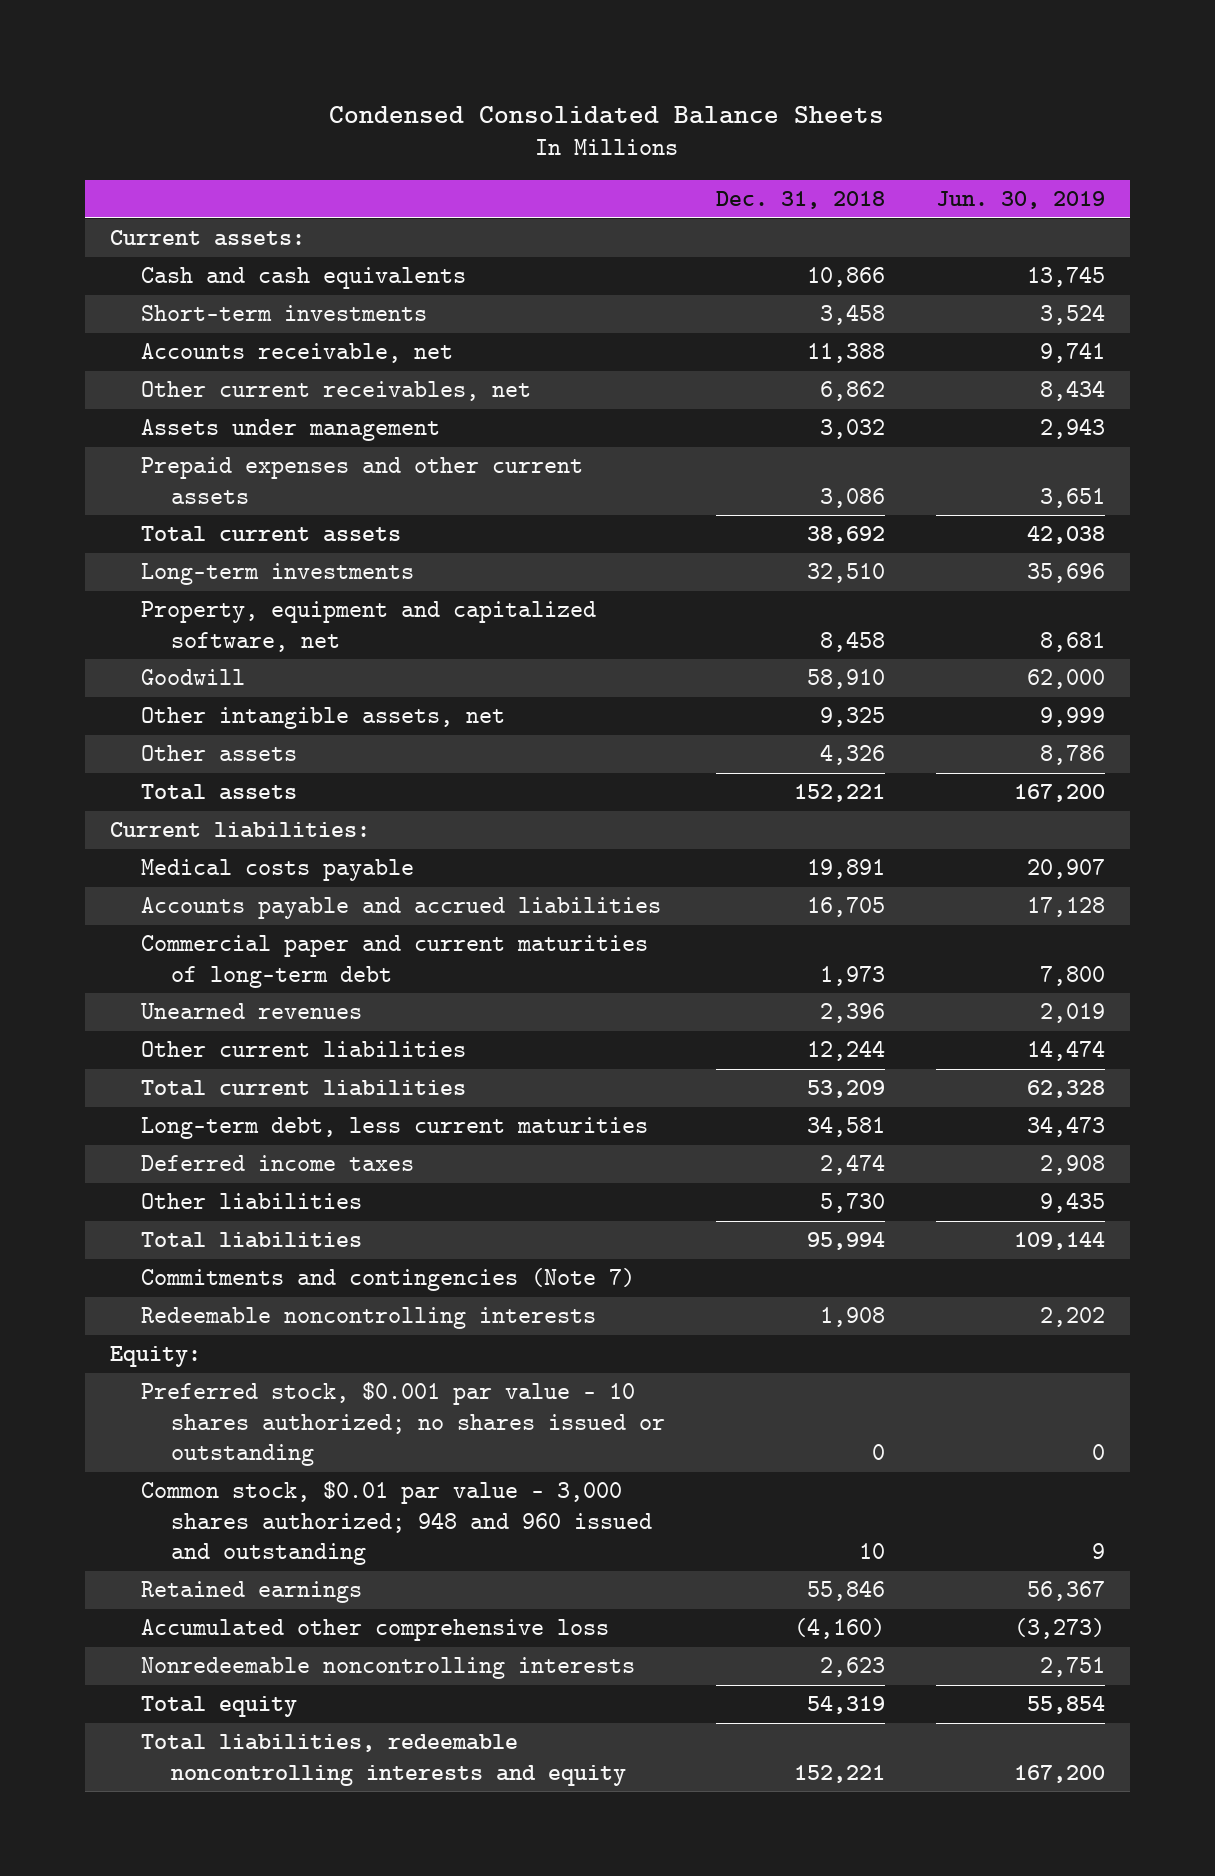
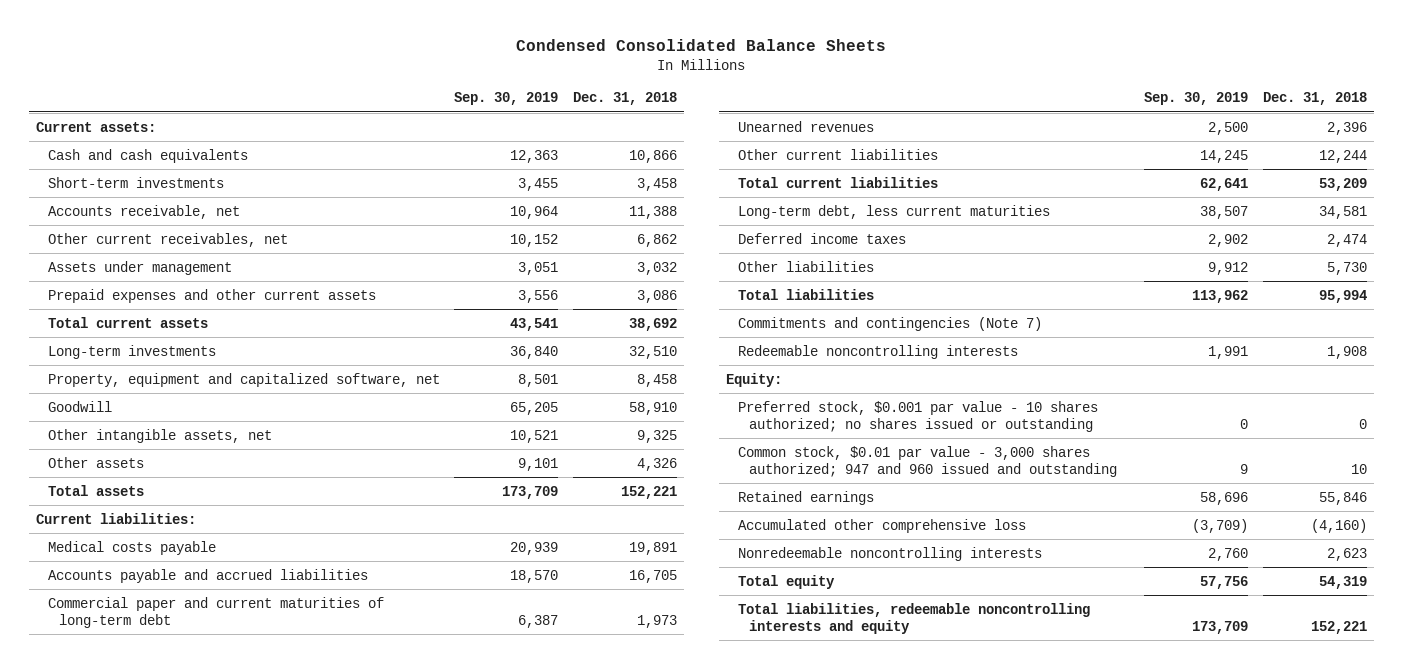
[935,191,1105,210] Jun. 30, 2019 -> none
none -> [454,92,559,106] Sep. 30, 2019
[140,1481,653,1566] Common stock, $0.01 par value - 3,000 shares authorized; 948 and 960 issued and outstanding -> [737,445,1118,477] Common stock, $0.01 par value - 3,000 shares authorized; 947 and 960 issued and outstanding

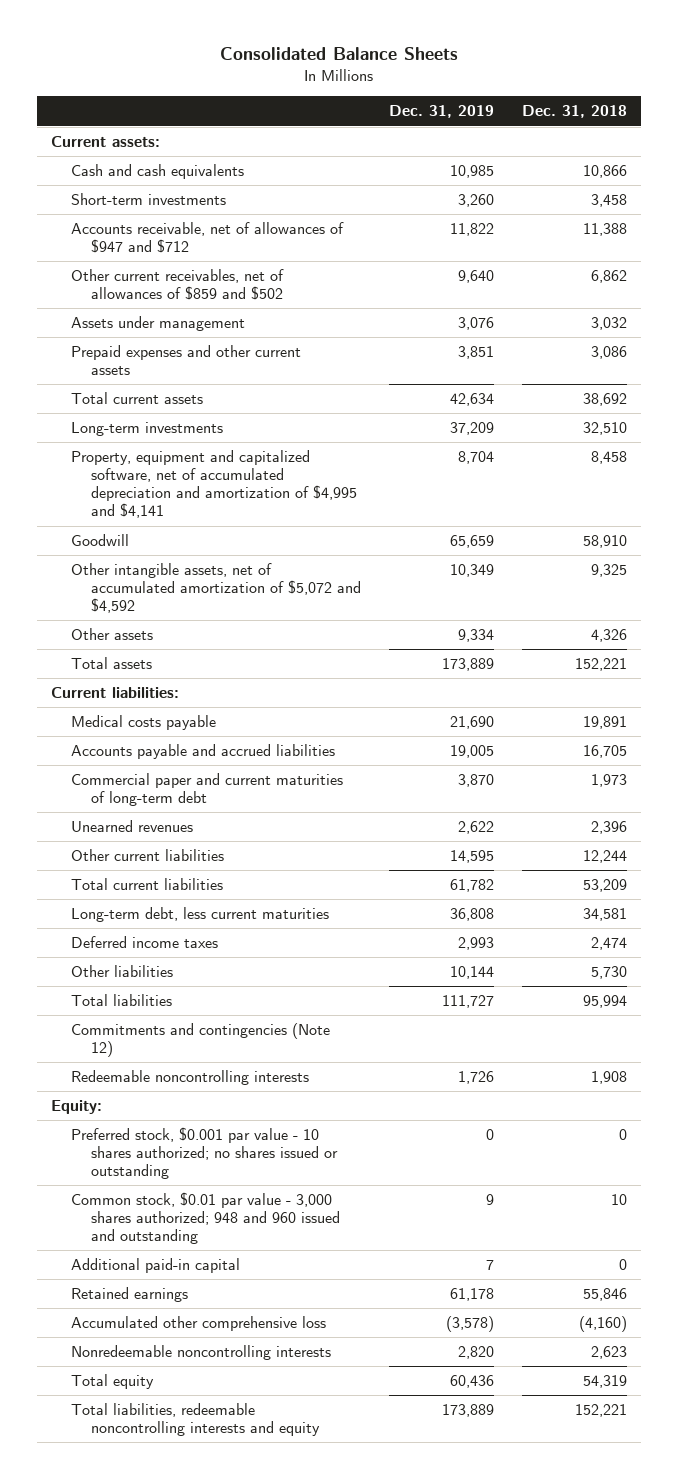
[516,38,887,51] Condensed Consolidated Balance Sheets -> [220,47,459,61] Consolidated Balance Sheets
[454,92,559,106] Sep. 30, 2019 -> none
none -> [389,105,495,119] Dec. 31, 2019
[47,204,240,219] Accounts receivable, net -> [70,221,344,254] Accounts receivable, net of allowances of $947 and $712
[47,232,288,247] Other current receivables, net -> [70,268,284,301] Other current receivables, net of allowances of $859 and $502
[47,372,440,387] Property, equipment and capitalized software, net -> [70,449,358,519] Property, equipment and capitalized software, net of accumulated depreciation and amortization of $4,995 and $4,141
[47,428,272,443] Other intangible assets, net -> [70,562,362,614] Other intangible assets, net of accumulated amortization of $5,072 and $4,592
[737,316,1042,331] Commitments and contingencies (Note 7) -> [70,1022,330,1058] Commitments and contingencies (Note 12)
[737,445,1118,477] Common stock, $0.01 par value - 3,000 shares authorized; 947 and 960 issued and outstanding -> [70,1191,341,1245] Common stock, $0.01 par value - 3,000 shares authorized; 948 and 960 issued and outstanding
none -> [70,1257,240,1273] Additional paid-in capital

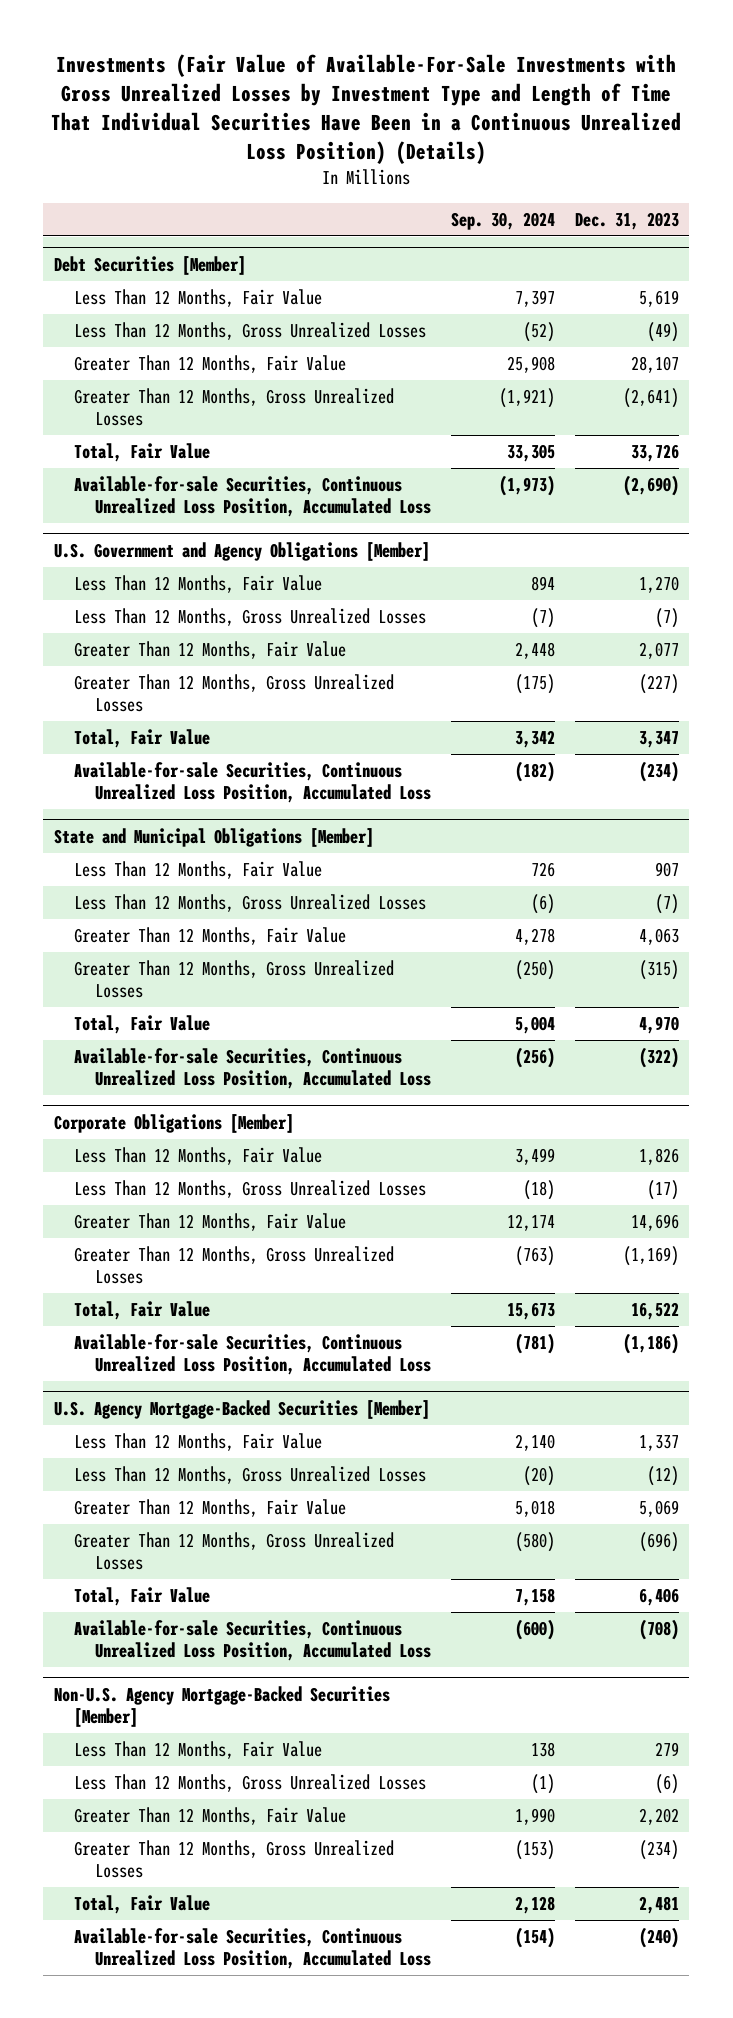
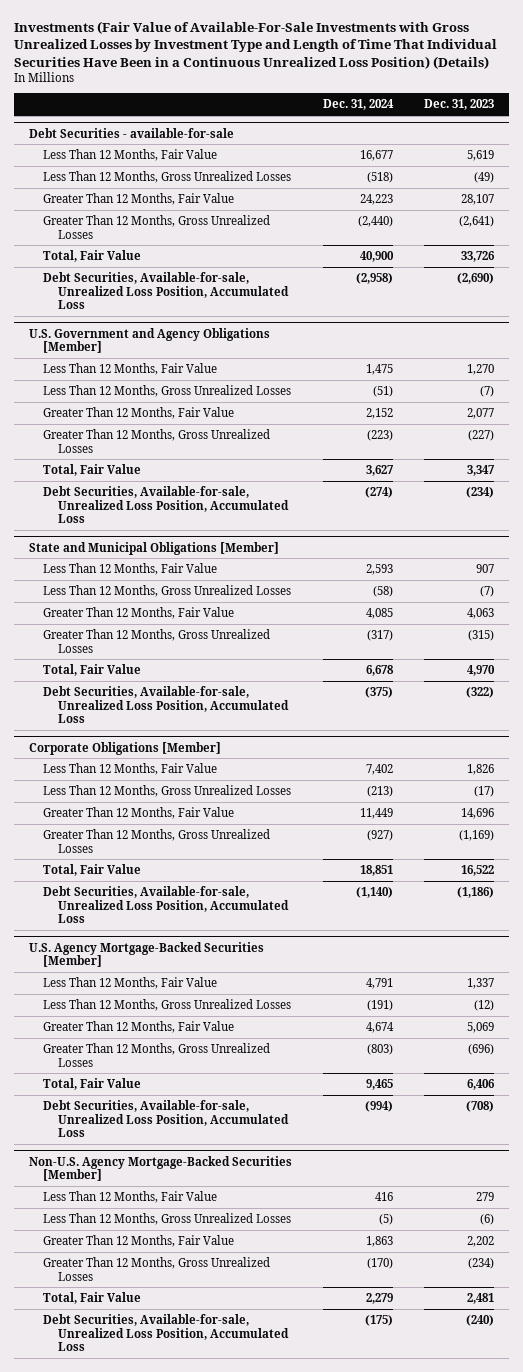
[450,211,555,230] Sep. 30, 2024 -> none
none -> [323,99,395,111] Dec. 31, 2024
[53,255,246,275] Debt Securities [Member] -> [29,127,235,138] Debt Securities - available-for-sale
[74,475,431,517] Available-for-sale Securities, Continuous Unrealized Loss Position, Accumulated Loss -> [43,271,289,310] Debt Securities, Available-for-sale, Unrealized Loss Position, Accumulated Loss
[74,761,431,803] Available-for-sale Securities, Continuous Unrealized Loss Position, Accumulated Loss -> [43,485,289,524] Debt Securities, Available-for-sale, Unrealized Loss Position, Accumulated Loss
[74,1047,431,1089] Available-for-sale Securities, Continuous Unrealized Loss Position, Accumulated Loss -> [43,685,289,724] Debt Securities, Available-for-sale, Unrealized Loss Position, Accumulated Loss
[74,1333,431,1375] Available-for-sale Securities, Continuous Unrealized Loss Position, Accumulated Loss -> [43,885,289,924] Debt Securities, Available-for-sale, Unrealized Loss Position, Accumulated Loss
[74,1619,431,1661] Available-for-sale Securities, Continuous Unrealized Loss Position, Accumulated Loss -> [43,1099,289,1138] Debt Securities, Available-for-sale, Unrealized Loss Position, Accumulated Loss
[74,1927,431,1969] Available-for-sale Securities, Continuous Unrealized Loss Position, Accumulated Loss -> [43,1313,289,1352] Debt Securities, Available-for-sale, Unrealized Loss Position, Accumulated Loss

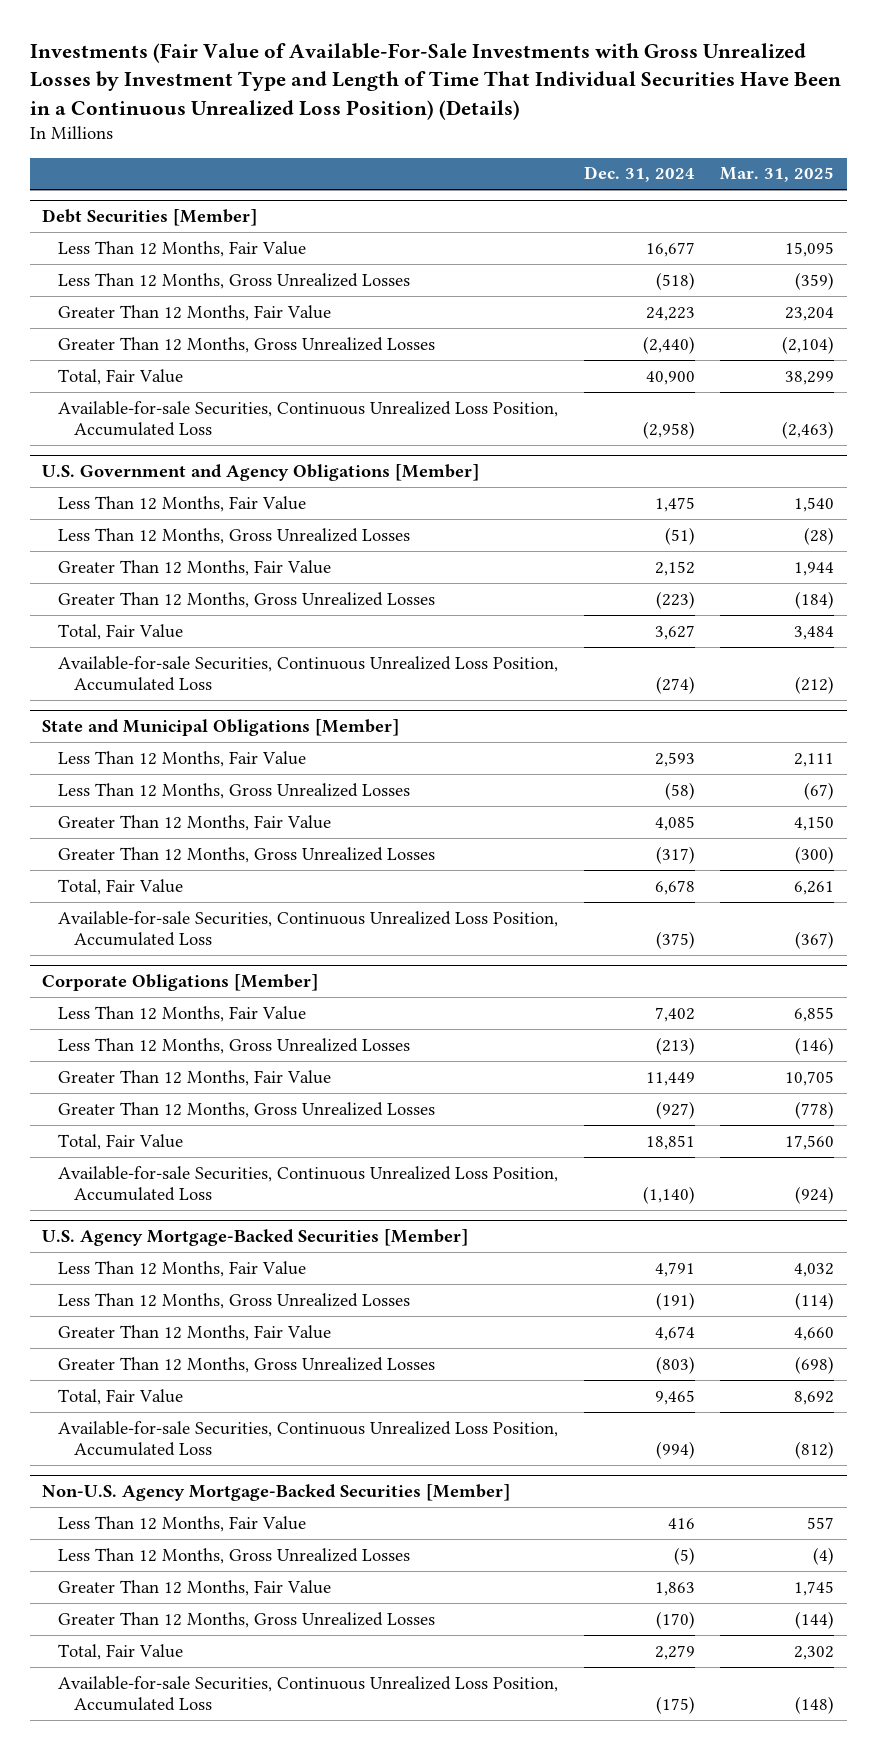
[424,99,495,111] Dec. 31, 2023 -> none
none -> [719,167,834,183] Mar. 31, 2025
[29,127,235,138] Debt Securities - available-for-sale -> [42,209,258,227] Debt Securities [Member]
[43,271,289,310] Debt Securities, Available-for-sale, Unrealized Loss Position, Accumulated Loss -> [58,400,559,436] Available-for-sale Securities, Continuous Unrealized Loss Position, Accumulated Loss
[43,485,289,524] Debt Securities, Available-for-sale, Unrealized Loss Position, Accumulated Loss -> [58,655,559,691] Available-for-sale Securities, Continuous Unrealized Loss Position, Accumulated Loss
[43,685,289,724] Debt Securities, Available-for-sale, Unrealized Loss Position, Accumulated Loss -> [58,910,559,946] Available-for-sale Securities, Continuous Unrealized Loss Position, Accumulated Loss
[43,885,289,924] Debt Securities, Available-for-sale, Unrealized Loss Position, Accumulated Loss -> [58,1165,559,1201] Available-for-sale Securities, Continuous Unrealized Loss Position, Accumulated Loss
[43,1099,289,1138] Debt Securities, Available-for-sale, Unrealized Loss Position, Accumulated Loss -> [58,1420,559,1456] Available-for-sale Securities, Continuous Unrealized Loss Position, Accumulated Loss
[43,1313,289,1352] Debt Securities, Available-for-sale, Unrealized Loss Position, Accumulated Loss -> [58,1675,559,1711] Available-for-sale Securities, Continuous Unrealized Loss Position, Accumulated Loss

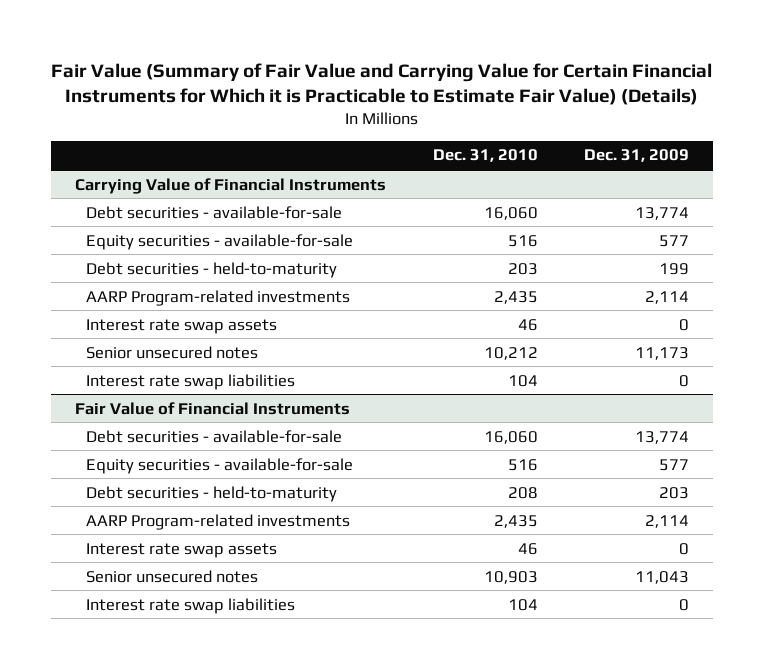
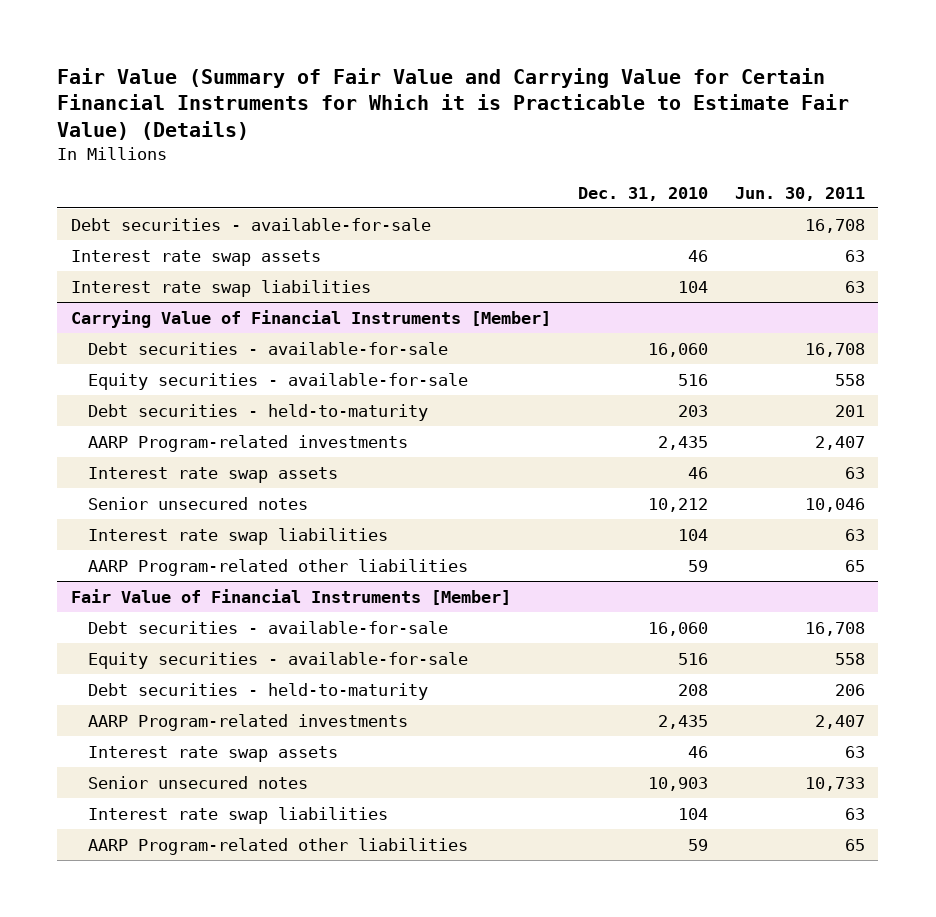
[584,149,690,163] Dec. 31, 2009 -> none
none -> [734,186,865,201] Jun. 30, 2011
none -> [70,217,431,231] Debt securities - available-for-sale
none -> [70,249,321,266] Interest rate swap assets
none -> [70,279,371,297] Interest rate swap liabilities
[74,177,386,194] Carrying Value of Financial Instruments -> [70,309,551,328] Carrying Value of Financial Instruments [Member]
none -> [87,558,468,576] AARP Program-related other liabilities
[74,401,350,415] Fair Value of Financial Instruments -> [70,588,511,605] Fair Value of Financial Instruments [Member]
none -> [87,837,468,855] AARP Program-related other liabilities

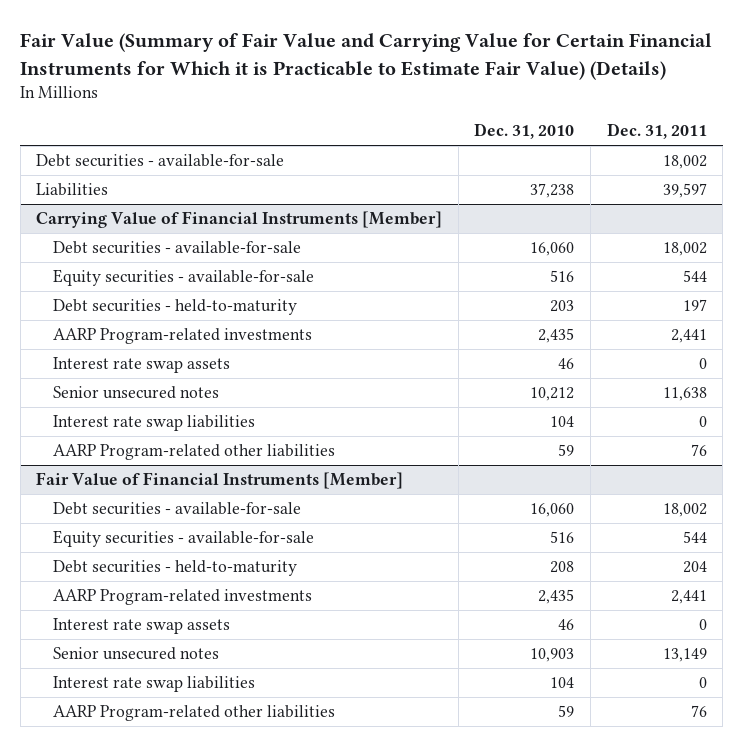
[734,186,865,201] Jun. 30, 2011 -> none
none -> [606,123,707,140] Dec. 31, 2011
[70,249,321,266] Interest rate swap assets -> none
[70,279,371,297] Interest rate swap liabilities -> none
none -> [36,183,109,197] Liabilities

